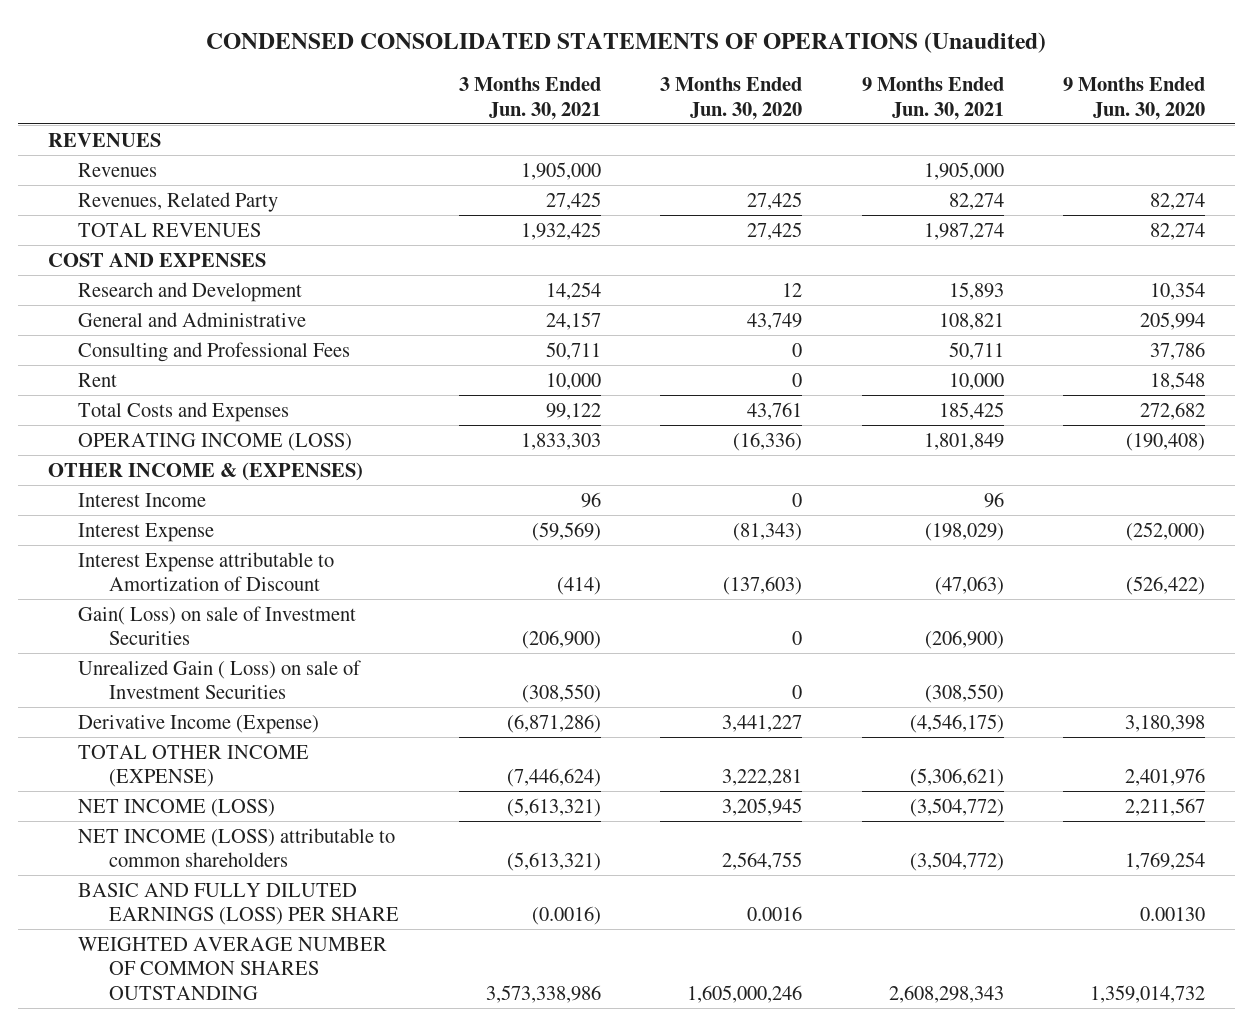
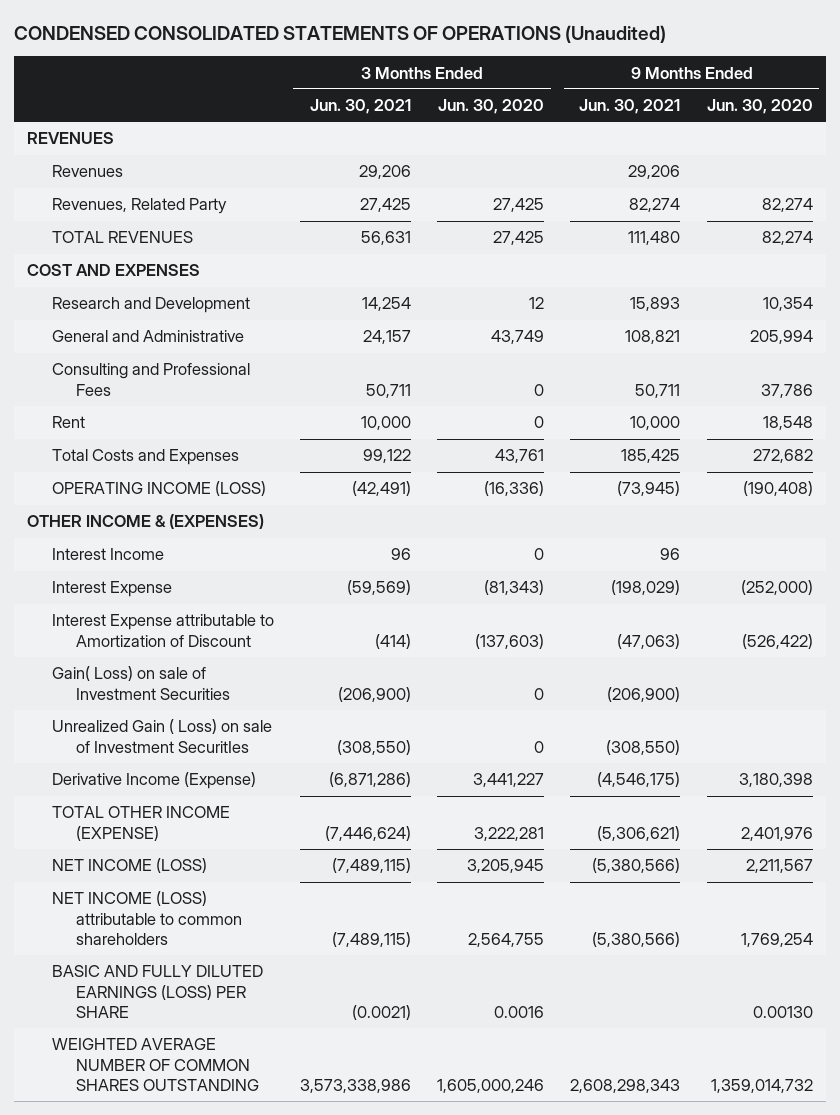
[520,161,601,180] 1,905,000 -> [358,165,411,180] 29,206
[923,161,1004,180] 1,905,000 -> [628,165,681,180] 29,206
[520,221,601,240] 1,932,425 -> [360,231,411,246] 56,631
[923,222,1004,240] 1,987,274 -> [628,231,681,246] 111,480
[520,432,601,450] 1,833,303 -> [351,481,411,497] (42,491)
[923,432,1004,450] 1,801,849 -> [617,481,681,497] (73,945)
[78,659,362,700] Unrealized Gain ( Loss) on sale of Investment Securities -> [51,719,272,753] Unrealized Gain ( Loss) on sale of Investment SecuritIes
[506,797,601,817] (5,613,321) -> [331,858,411,874] (7,489,115)
[909,797,1004,817] (3,504,772) -> [592,858,681,874] (5,380,566)
[506,852,601,872] (5,613,321) -> [331,931,411,947] (7,489,115)
[909,852,1004,872] (3,504,772) -> [592,931,681,947] (5,380,566)
[531,906,601,926] (0.0016) -> [351,1004,411,1020] (0.0021)

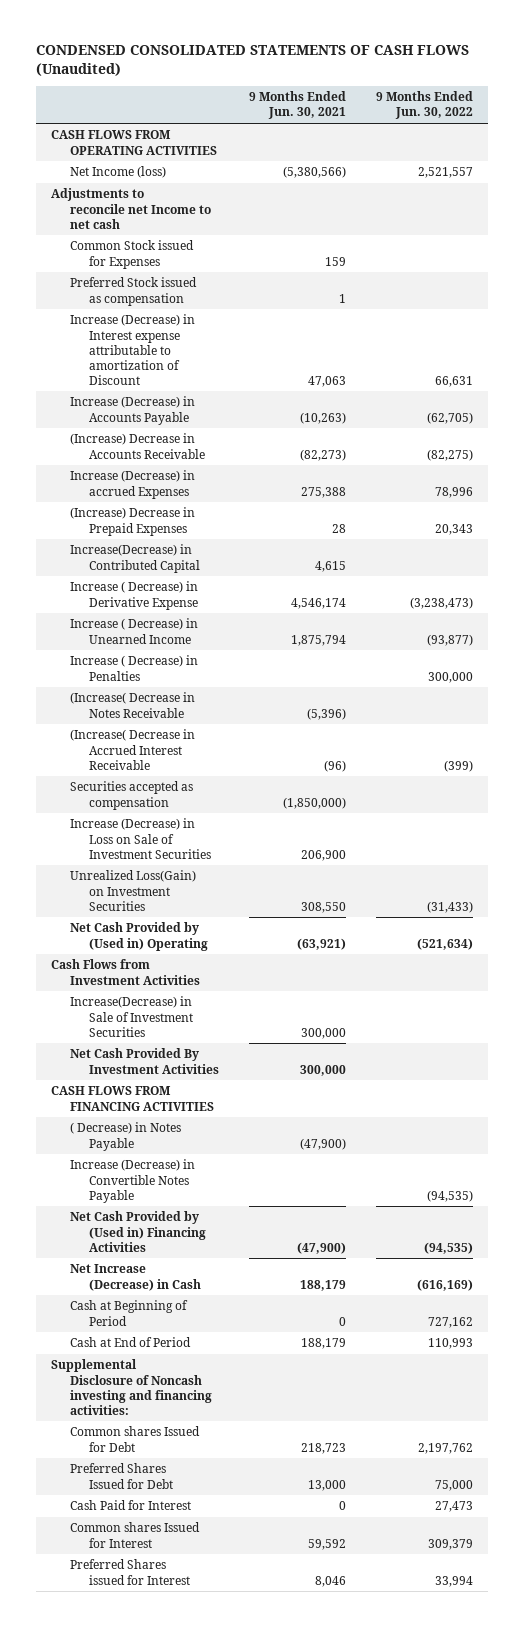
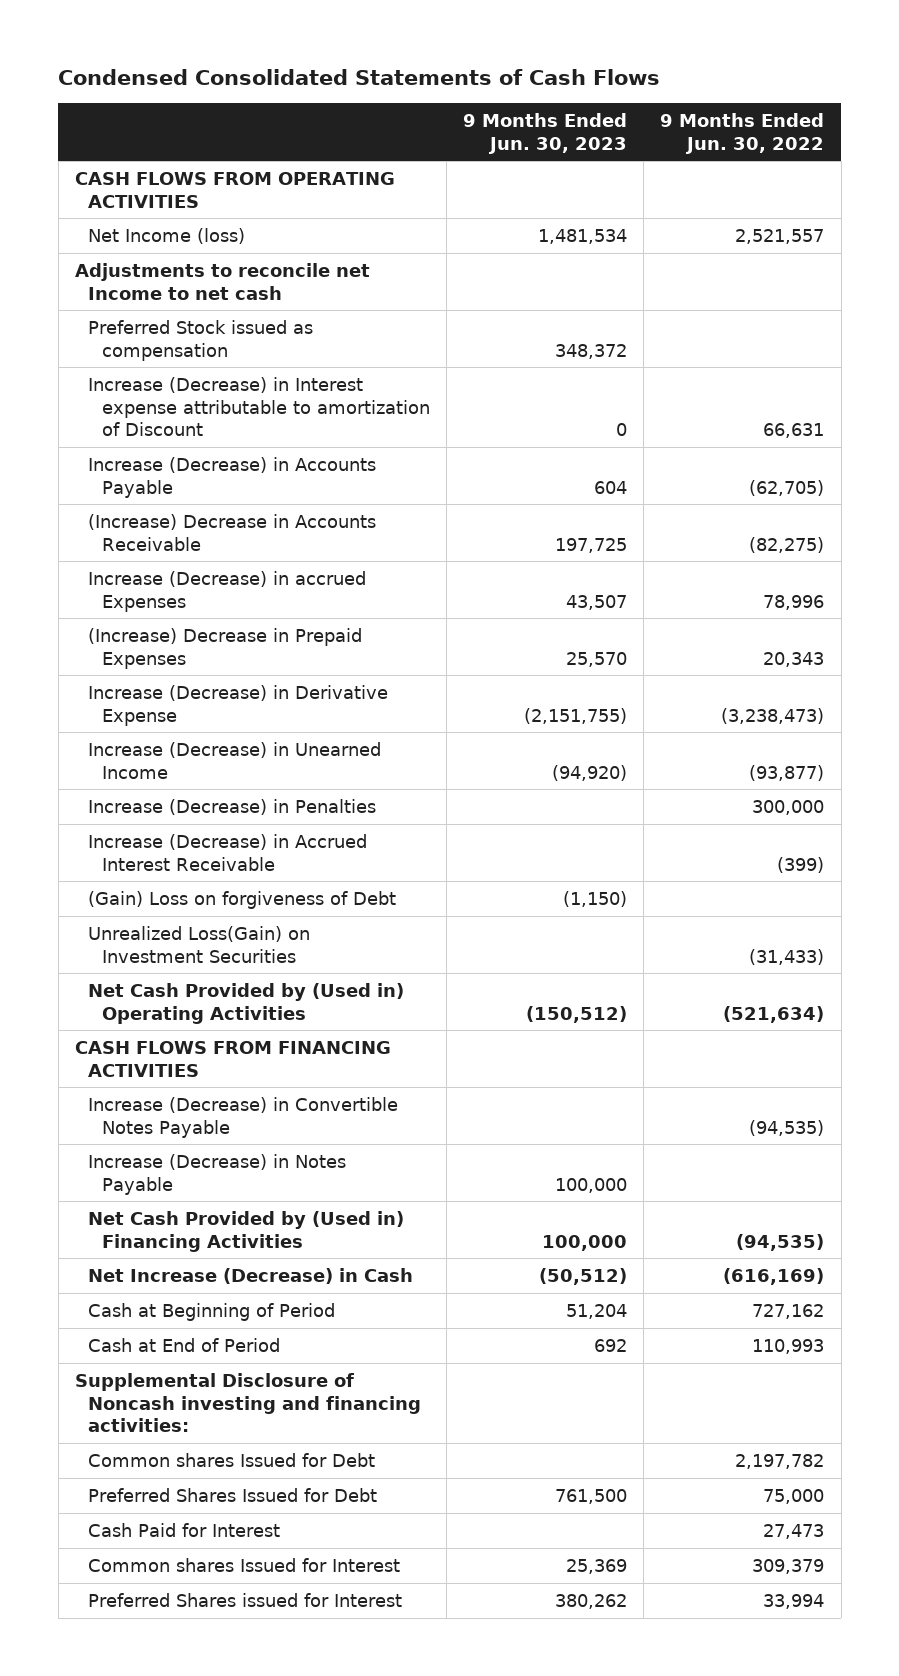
[35,44,469,76] CONDENSED CONSOLIDATED STATEMENTS OF CASH FLOWS (Unaudited) -> [58,69,661,86] Condensed Consolidated Statements of Cash Flows
[248,91,346,120] 9 Months Ended Jun. 30, 2021 -> none
none -> [463,112,628,154] 9 Months Ended Jun. 30, 2023
[69,240,194,269] Common Stock issued for Expenses -> none
[69,544,200,573] Increase(Decrease) in Contributed Capital -> none
[69,692,195,718] (Increase( Decrease in Notes Receivable -> none
[69,781,193,810] Securities accepted as compensation -> none
[69,818,211,859] Increase (Decrease) in Loss on Sale of Investment Securities -> none
[69,581,198,610] Increase ( Decrease) in Derivative Expense -> [88,684,389,726] Increase (Decrease) in Derivative Expense
[69,618,198,644] Increase ( Decrease) in Unearned Income -> [88,741,382,779] Increase (Decrease) in Unearned Income
[69,655,198,681] Increase ( Decrease) in Penalties -> [88,798,377,815] Increase (Decrease) in Penalties
[69,729,195,770] (Increase( Decrease in Accrued Interest Receivable -> [88,833,368,871] Increase (Decrease) in Accrued Interest Receivable
none -> [88,890,397,909] (Gain) Loss on forgiveness of Debt
[50,959,200,985] Cash Flows from Investment Activities -> none
[69,996,193,1037] Increase(Decrease) in Sale of Investment Securities -> none
[69,1048,219,1074] Net Cash Provided By Investment Activities -> none
[69,922,208,951] Net Cash Provided by (Used in) Operating -> [88,982,405,1024] Net Cash Provided by (Used in) Operating Activities
[69,1122,181,1151] ( Decrease) in Notes Payable -> none
none -> [88,1153,347,1195] Increase (Decrease) in Notes Payable
[417,1442,473,1454] 2,197,762 -> [735,1453,825,1469] 2,197,782

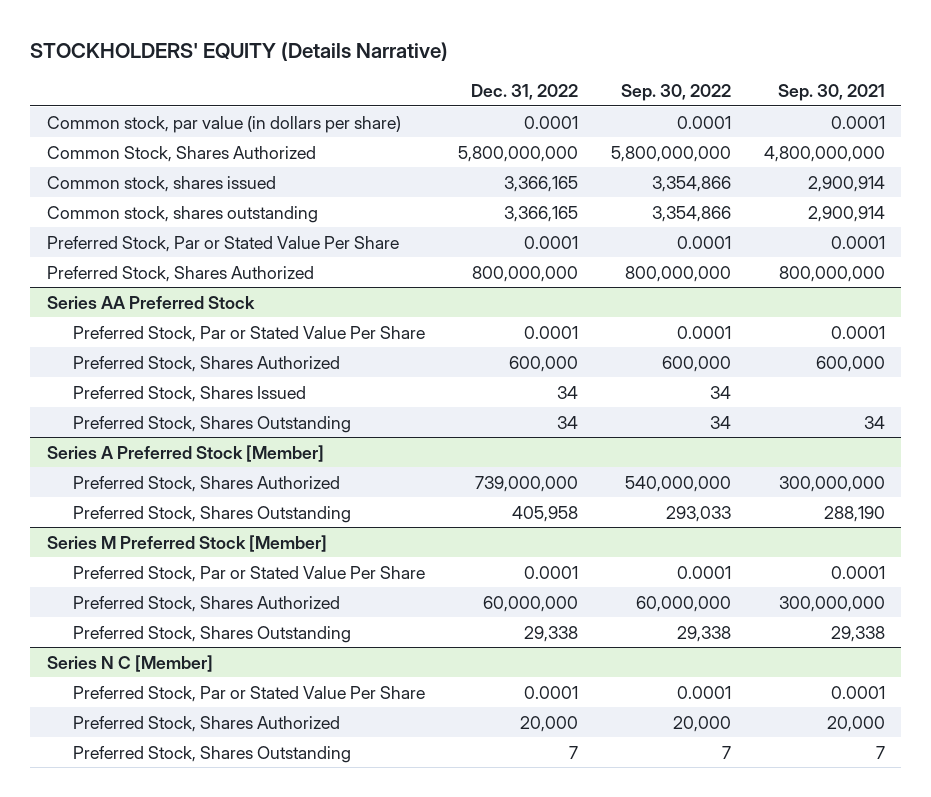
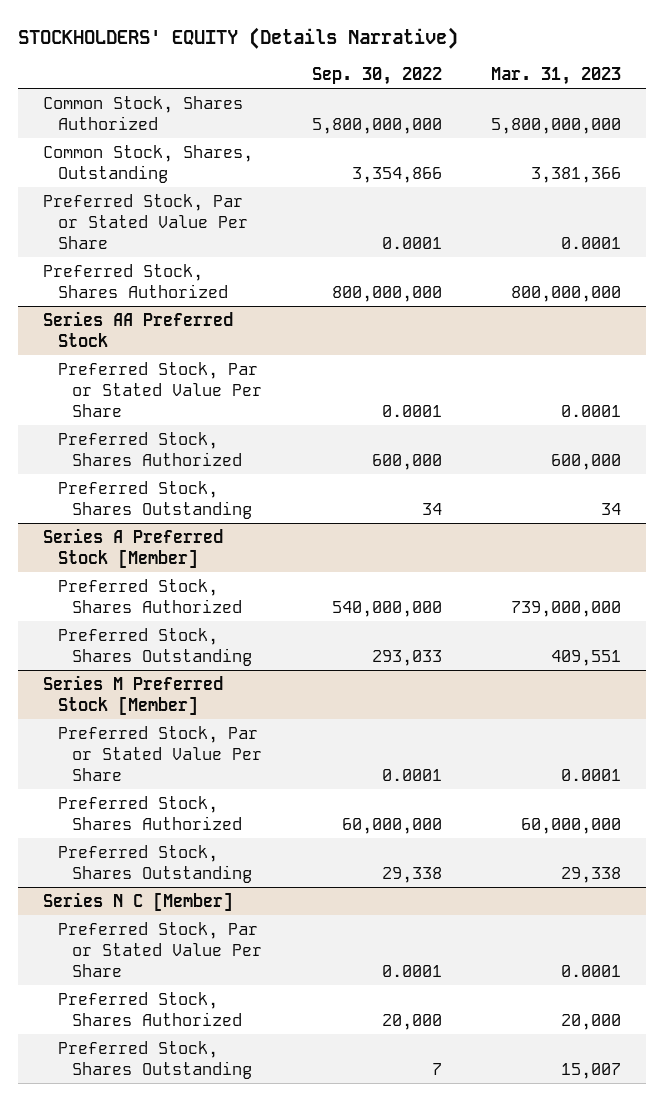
[470,83,578,100] Dec. 31, 2022 -> none
[777,83,885,101] Sep. 30, 2021 -> none
none -> [491,67,622,86] Mar. 31, 2023
[46,115,401,133] Common stock, par value (in dollars per share) -> none
[46,175,276,192] Common stock, shares issued -> none
[46,205,318,223] Common stock, shares outstanding -> [42,144,253,183] Common Stock, Shares, Outstanding
[72,385,306,402] Preferred Stock, Shares Issued -> none

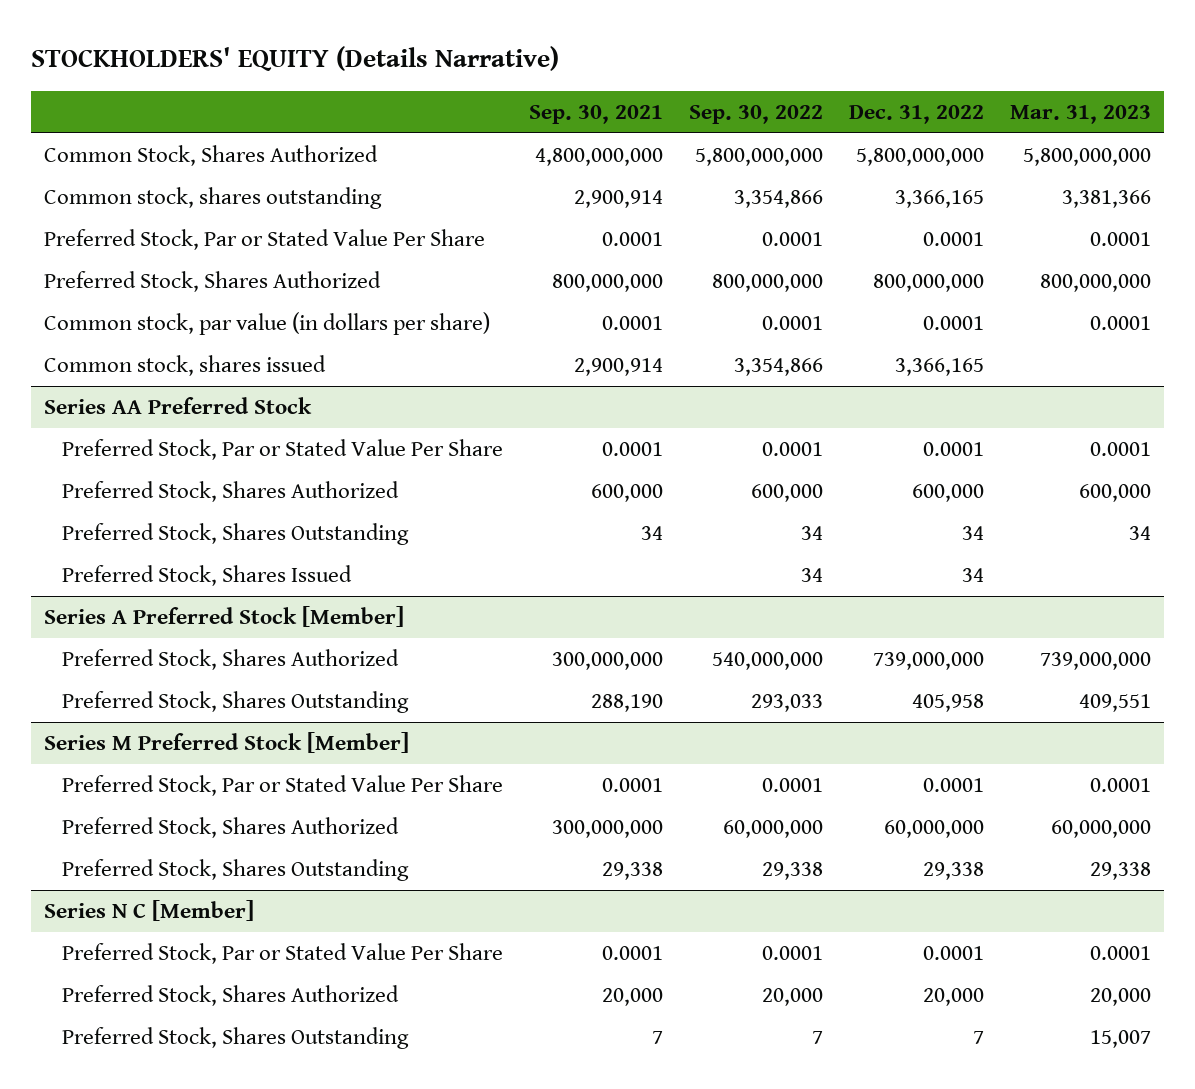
none -> [528,104,663,124] Sep. 30, 2021
none -> [848,104,984,124] Dec. 31, 2022
[42,144,253,183] Common Stock, Shares, Outstanding -> [44,187,383,210] Common stock, shares outstanding
none -> [44,312,491,336] Common stock, par value (in dollars per share)
none -> [44,355,327,377] Common stock, shares issued
none -> [61,565,352,587] Preferred Stock, Shares Issued

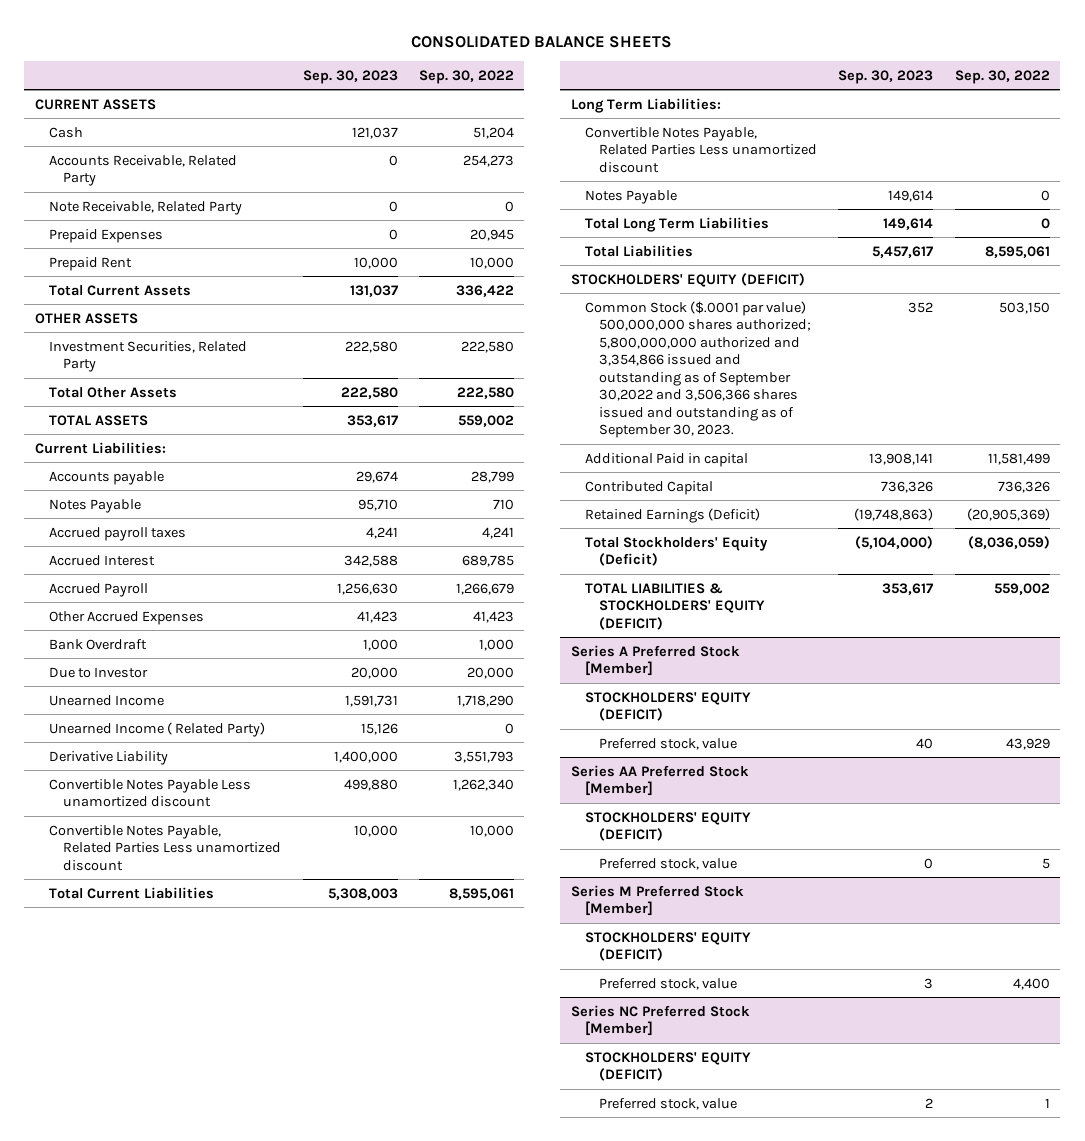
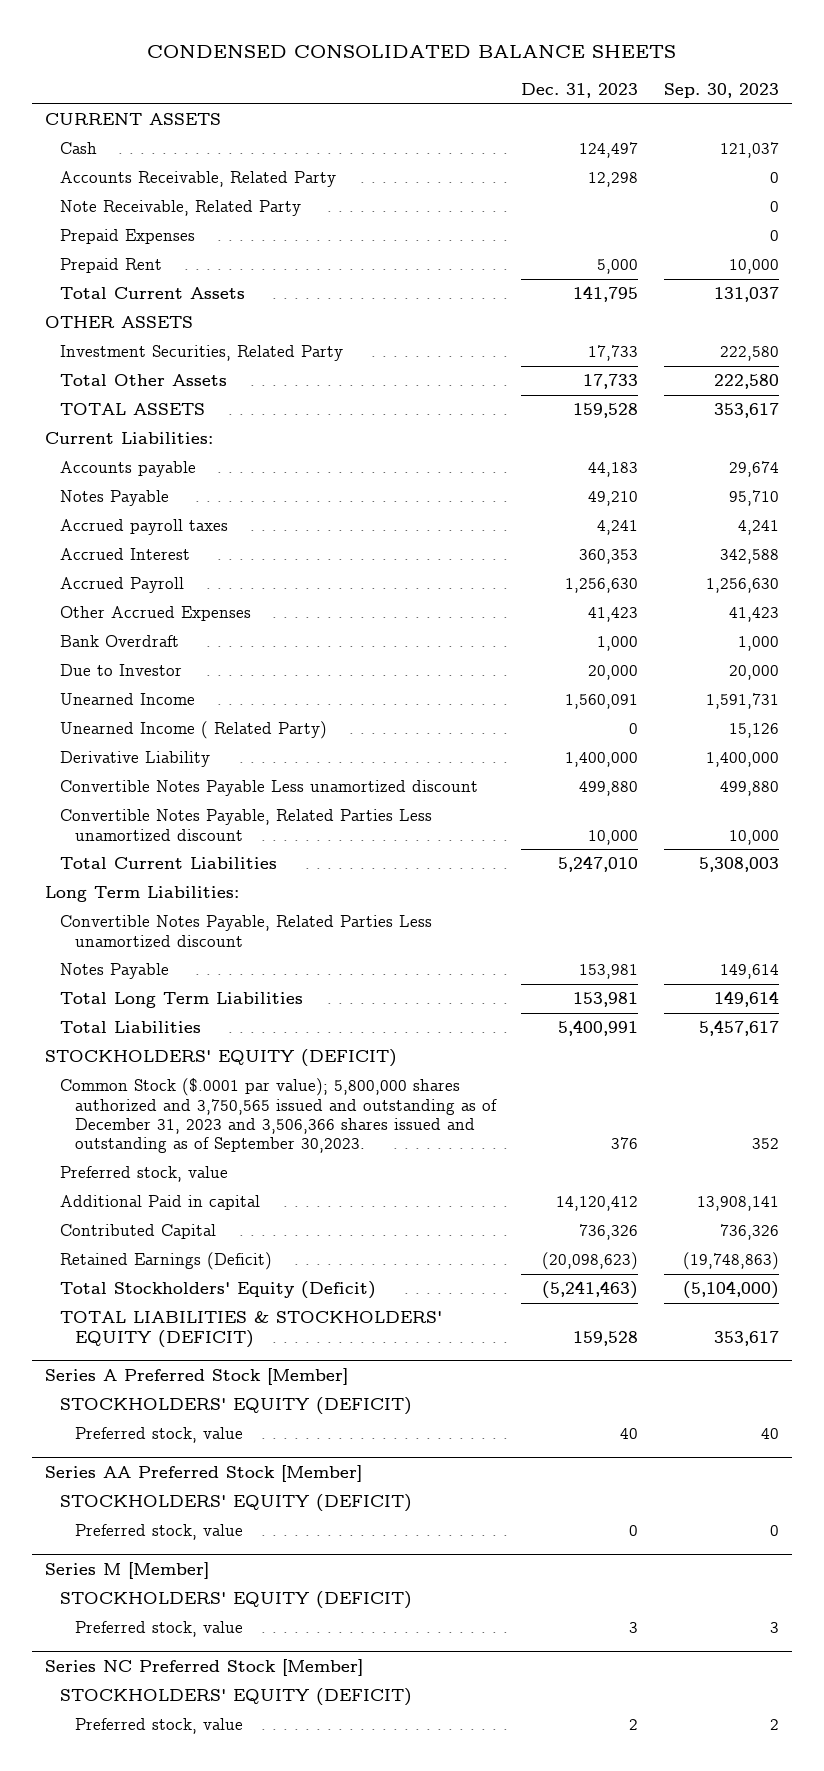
[411,35,673,48] CONSOLIDATED BALANCE SHEETS -> [147,45,677,59] CONDENSED CONSOLIDATED BALANCE SHEETS
[418,69,514,84] Sep. 30, 2022 -> none
none -> [521,83,639,99] Dec. 31, 2023
[585,300,812,439] Common Stock ($.0001 par value) 500,000,000 shares authorized; 5,800,000,000 authorized and 3,354,866 issued and outstanding as of September 30,2022 and 3,506,366 shares issued and outstanding as of September 30, 2023. -> [59,1078,497,1154] Common Stock ($.0001 par value); 5,800,000 shares authorized and 3,750,565 issued and outstanding as of December 31, 2023 and 3,506,366 shares issued and outstanding as of September 30,2023.
none -> [59,1166,228,1183] Preferred stock, value
[570,884,744,917] Series M Preferred Stock [Member] -> [45,1561,210,1579] Series M [Member]

